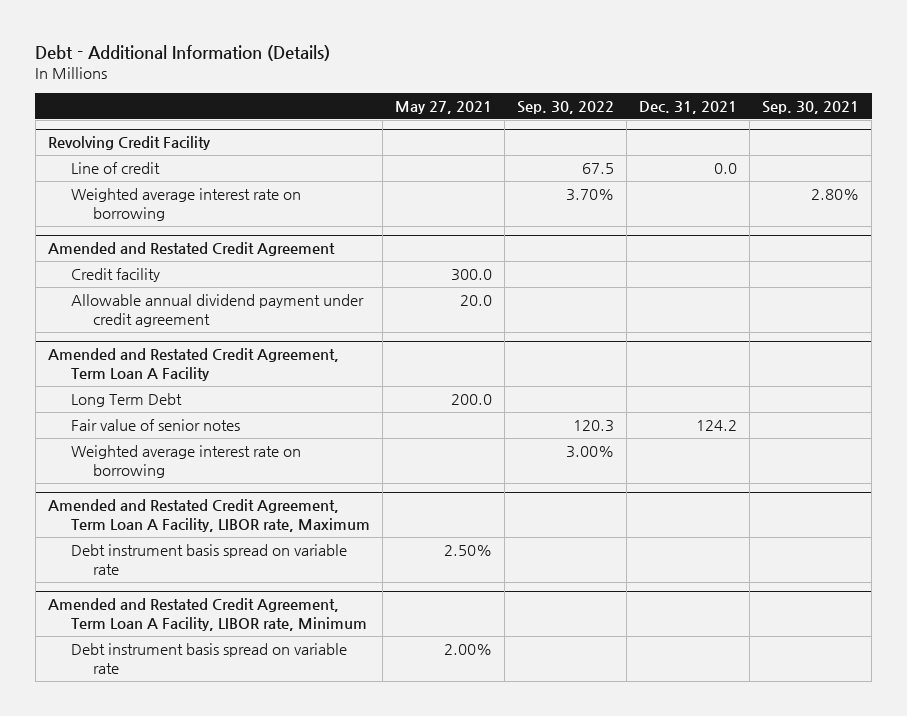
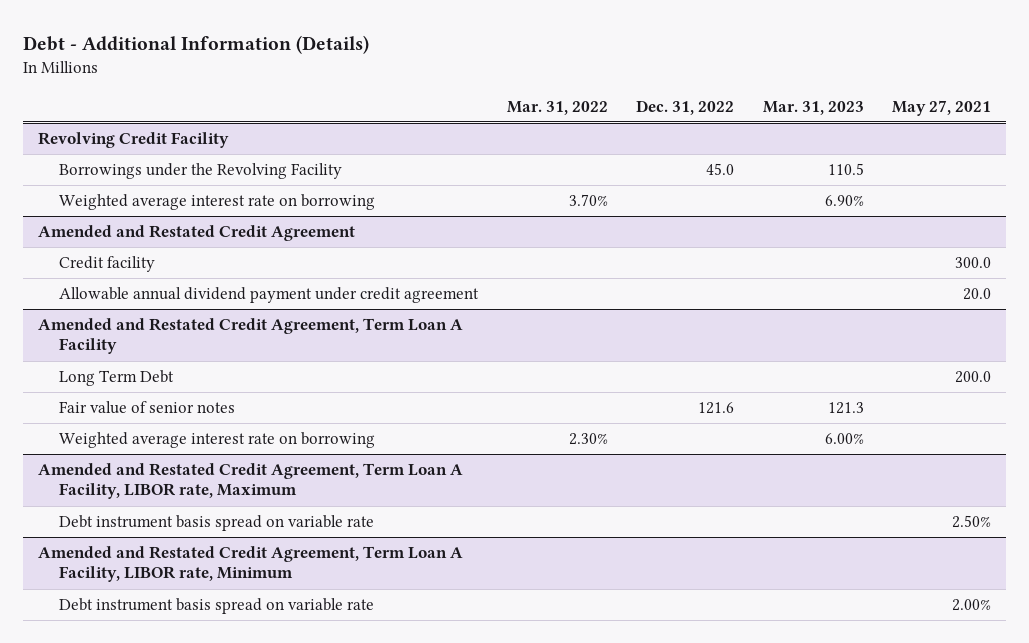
[516,100,614,114] Sep. 30, 2022 -> none
[638,100,737,114] Dec. 31, 2021 -> none
[761,100,859,114] Sep. 30, 2021 -> none
none -> [506,100,608,115] Mar. 31, 2022
none -> [636,99,735,115] Dec. 31, 2022
none -> [762,100,864,115] Mar. 31, 2023
[70,162,160,175] Line of credit -> [58,163,342,180] Borrowings under the Revolving Facility

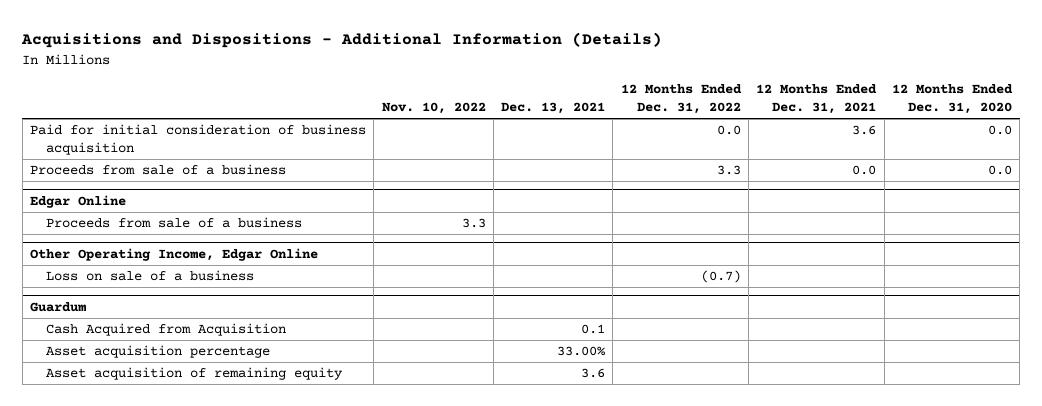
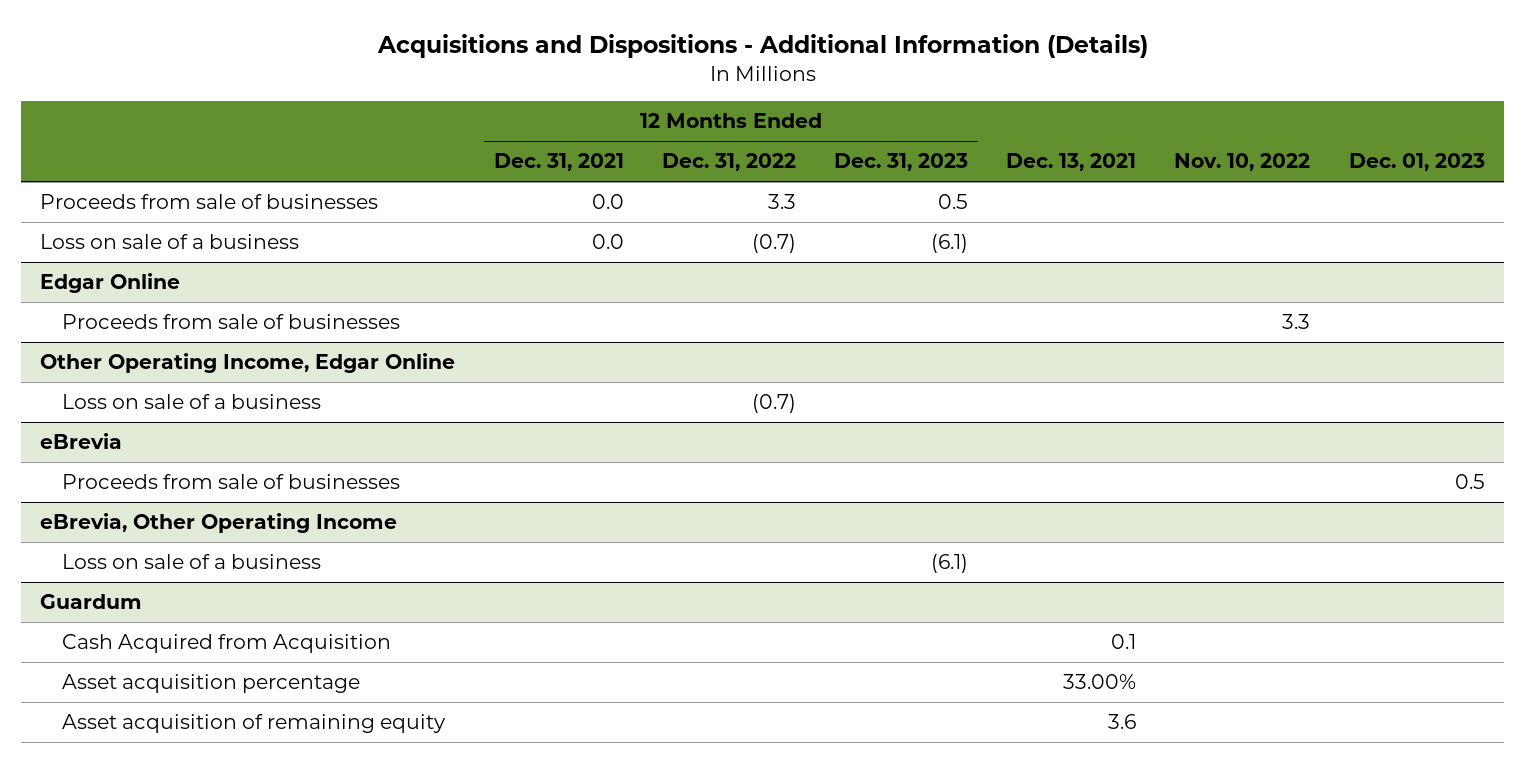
[891,84,1013,115] 12 Months Ended Dec. 31, 2020 -> none
none -> [834,153,969,172] Dec. 31, 2023
none -> [1348,153,1485,172] Dec. 01, 2023
[30,124,367,156] Paid for initial consideration of business acquisition -> none
[30,164,287,176] Proceeds from sale of a business -> [40,194,379,210] Proceeds from sale of businesses
none -> [40,234,300,250] Loss on sale of a business
[45,217,302,229] Proceeds from sale of a business -> [62,314,401,330] Proceeds from sale of businesses
none -> [40,433,123,450] eBrevia
none -> [62,474,401,490] Proceeds from sale of businesses
none -> [40,513,398,534] eBrevia, Other Operating Income
none -> [62,554,322,570] Loss on sale of a business

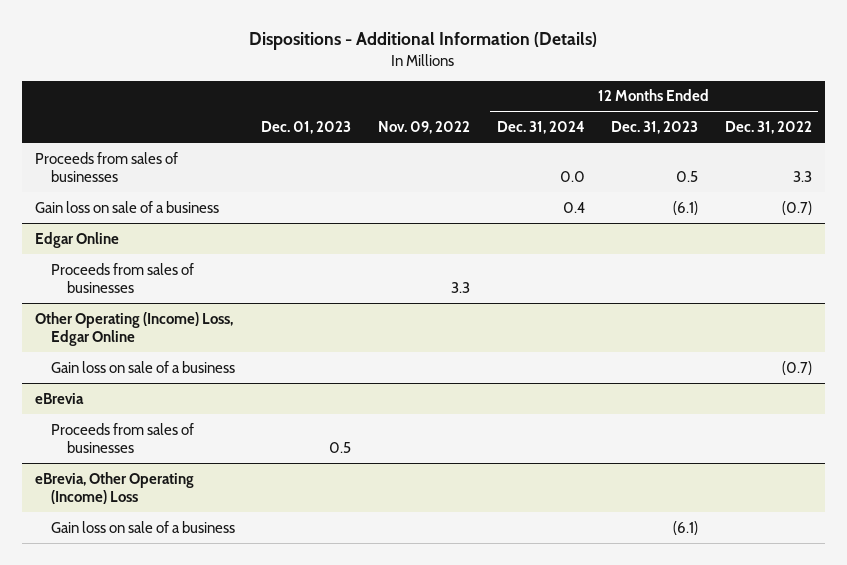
[376,33,1148,58] Acquisitions and Dispositions - Additional Information (Details) -> [249,32,598,51] Dispositions - Additional Information (Details)
[493,153,624,172] Dec. 31, 2021 -> none
[1006,153,1137,172] Dec. 13, 2021 -> none
[1174,153,1311,172] Nov. 10, 2022 -> none
none -> [378,121,471,135] Nov. 09, 2022
none -> [496,121,585,135] Dec. 31, 2024
[40,194,379,210] Proceeds from sale of businesses -> [34,151,178,183] Proceeds from sales of businesses
[40,234,300,250] Loss on sale of a business -> [34,200,219,213] Gain loss on sale of a business
[62,314,401,330] Proceeds from sale of businesses -> [50,262,194,294] Proceeds from sales of businesses
[40,353,456,374] Other Operating Income, Edgar Online -> [34,311,233,347] Other Operating (Income) Loss, Edgar Online
[62,394,322,410] Loss on sale of a business -> [50,360,235,373] Gain loss on sale of a business
[40,594,143,610] Guardum -> none
[62,634,392,654] Cash Acquired from Acquisition -> none
[62,674,361,694] Asset acquisition percentage -> none
[62,714,447,734] Asset acquisition of remaining equity -> none
[62,474,401,490] Proceeds from sale of businesses -> [50,422,194,454] Proceeds from sales of businesses
[40,513,398,534] eBrevia, Other Operating Income -> [34,471,194,505] eBrevia, Other Operating (Income) Loss
[62,554,322,570] Loss on sale of a business -> [50,520,235,533] Gain loss on sale of a business

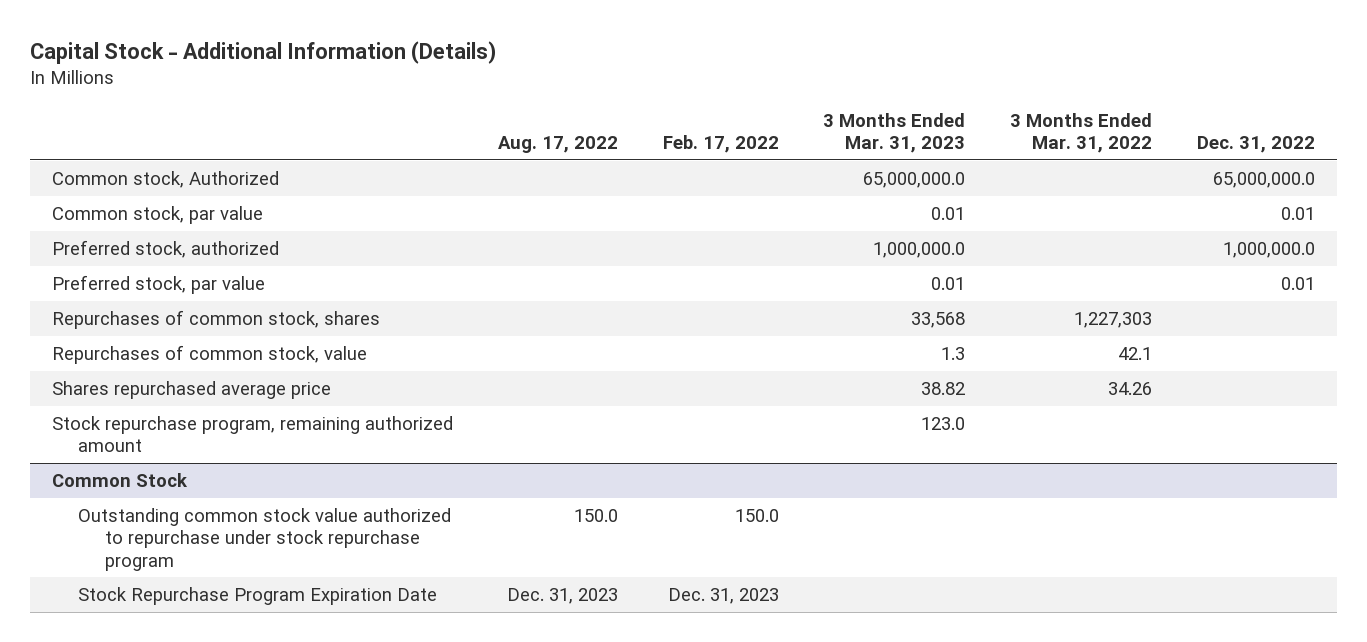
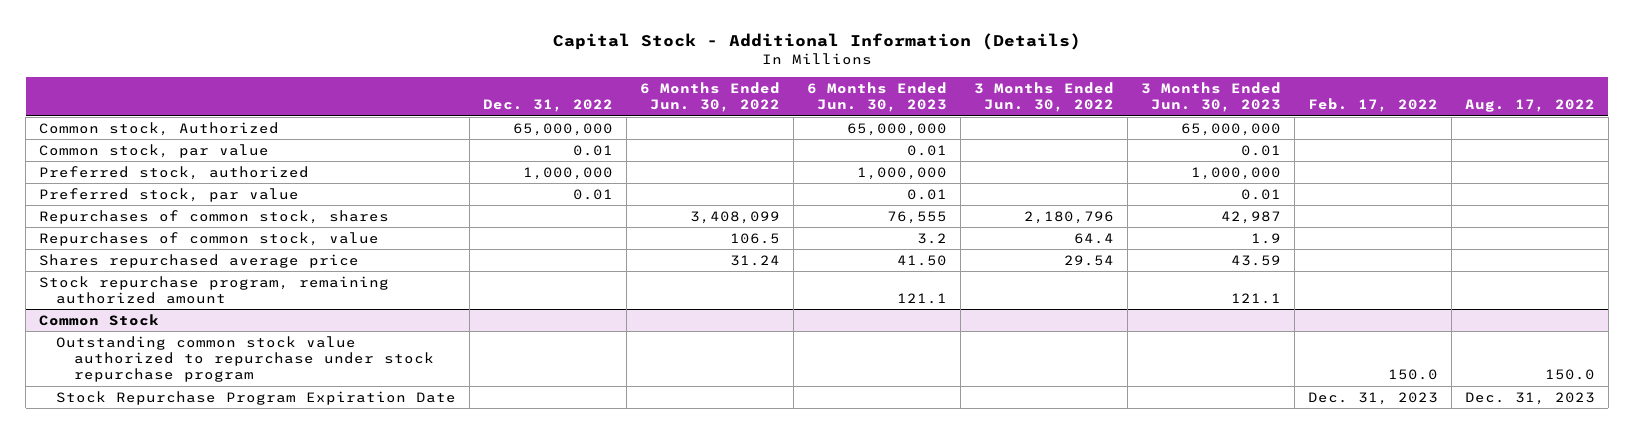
[823,112,966,153] 3 Months Ended Mar. 31, 2023 -> none
[1010,112,1153,153] 3 Months Ended Mar. 31, 2022 -> none
none -> [640,81,781,113] 6 Months Ended Jun. 30, 2022
none -> [807,81,948,113] 6 Months Ended Jun. 30, 2023
none -> [973,81,1114,113] 3 Months Ended Jun. 30, 2022
none -> [1140,81,1281,113] 3 Months Ended Jun. 30, 2023
[1212,172,1315,189] 65,000,000.0 -> [513,122,614,136] 65,000,000
[1222,242,1315,259] 1,000,000.0 -> [523,166,614,180] 1,000,000

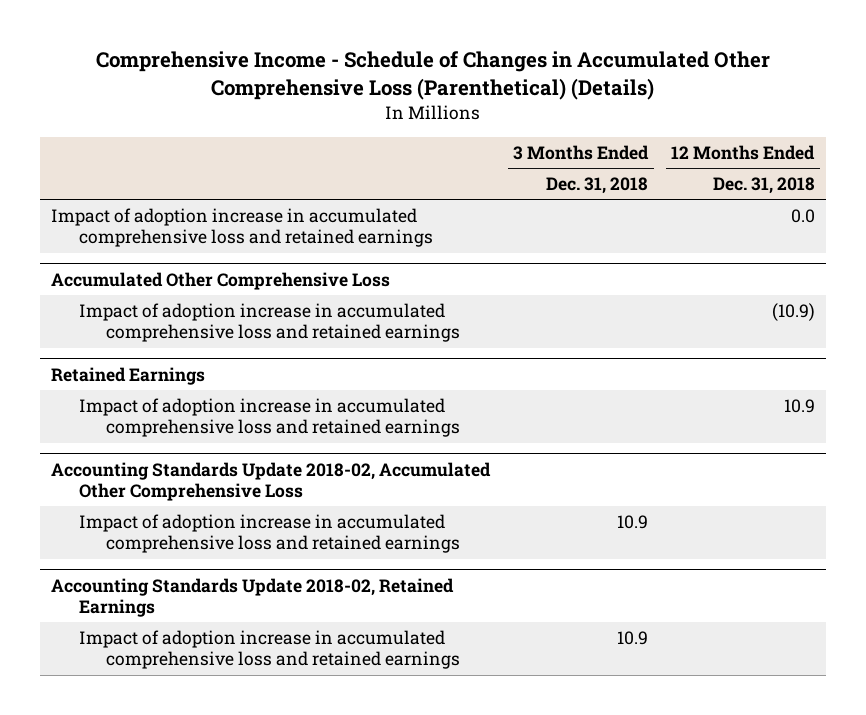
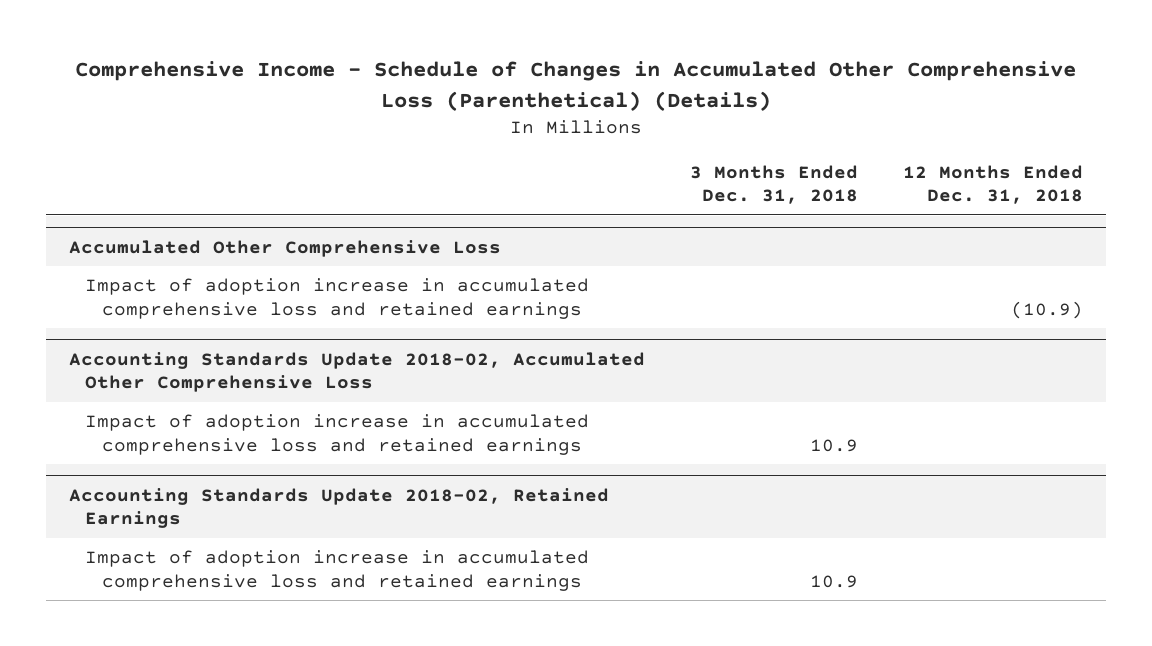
[51,208,433,248] Impact of adoption increase in accumulated comprehensive loss and retained earnings -> none
[51,366,206,385] Retained Earnings -> none
[78,398,460,438] Impact of adoption increase in accumulated comprehensive loss and retained earnings -> none

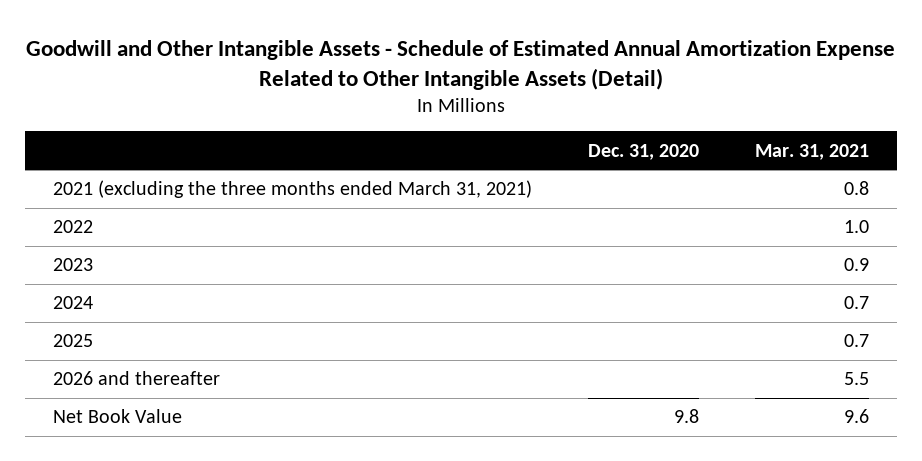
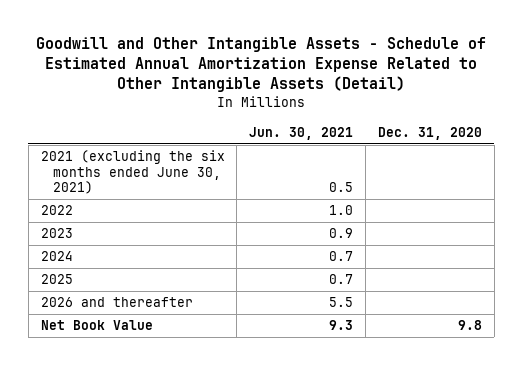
[754,143,869,160] Mar. 31, 2021 -> none
none -> [249,126,354,140] Jun. 30, 2021
[53,180,533,199] 2021 (excluding the three months ended March 31, 2021) -> [40,150,225,194] 2021 (excluding the six months ended June 30, 2021)

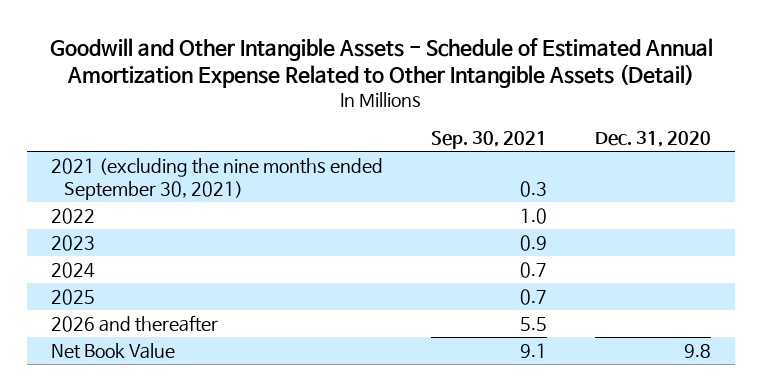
[249,126,354,140] Jun. 30, 2021 -> none
none -> [431,131,548,150] Sep. 30, 2021
[40,150,225,194] 2021 (excluding the six months ended June 30, 2021) -> [51,158,384,200] 2021 (excluding the nine months ended September 30, 2021)

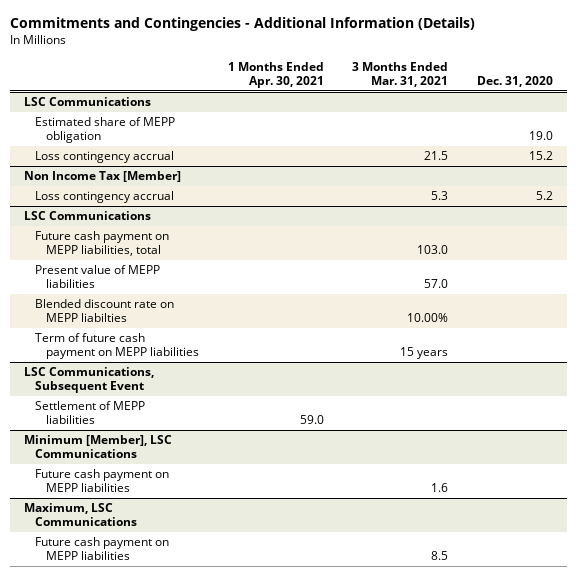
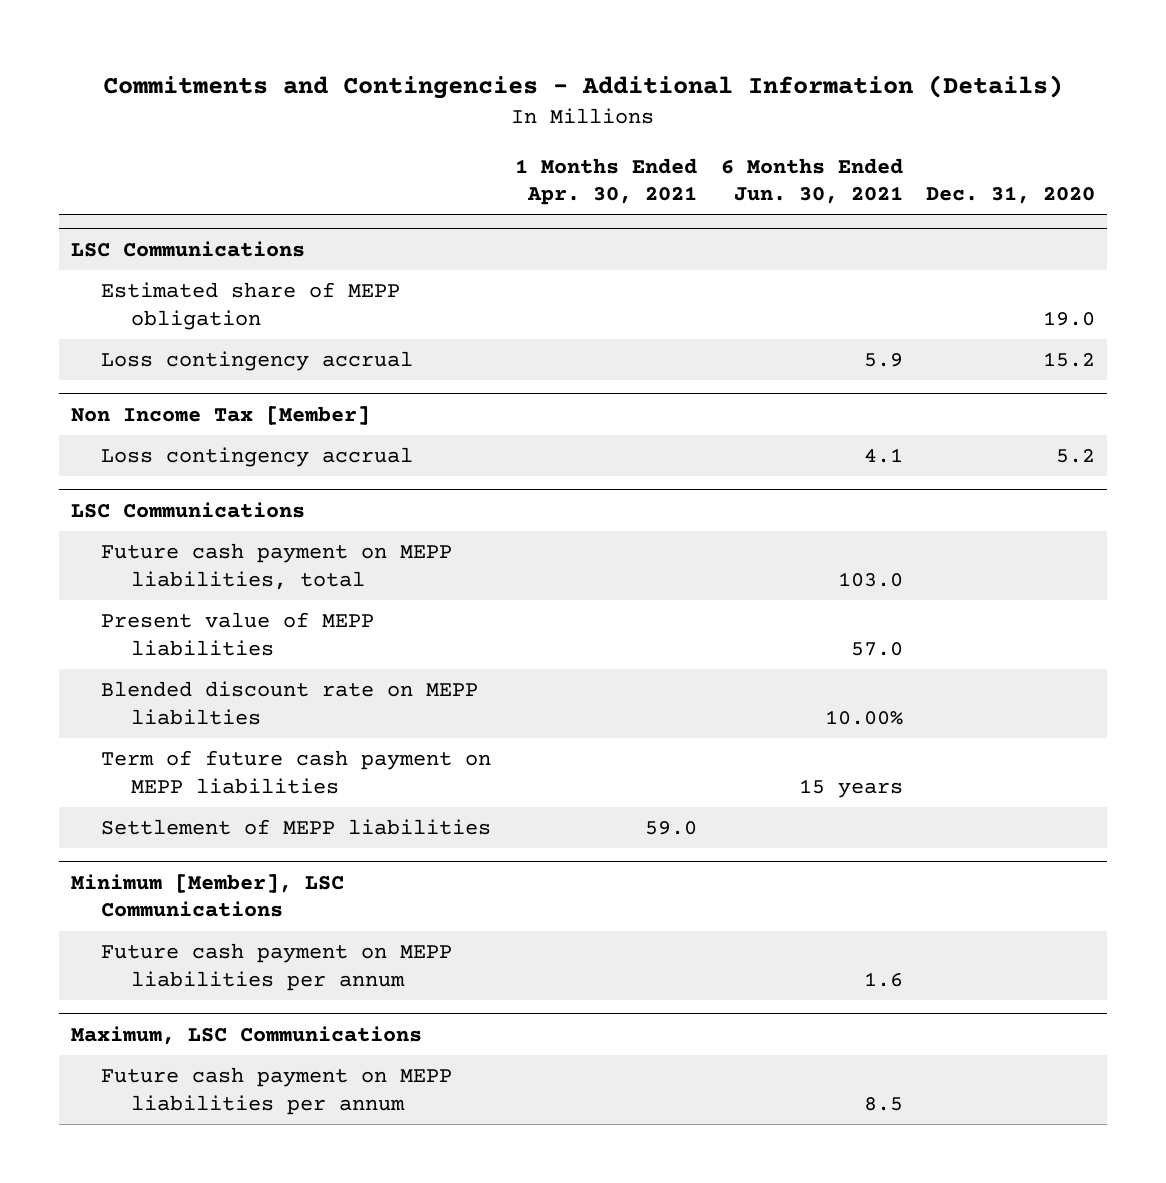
[352,61,449,87] 3 Months Ended Mar. 31, 2021 -> none
none -> [720,157,903,205] 6 Months Ended Jun. 30, 2021
[24,367,155,394] LSC Communications, Subsequent Event -> none
[35,401,146,425] Settlement of MEPP liabilities -> none
none -> [100,819,491,836] Settlement of MEPP liabilities
[35,469,170,493] Future cash payment on MEPP liabilities -> [100,943,452,991] Future cash payment on MEPP liabilities per annum
[35,537,170,561] Future cash payment on MEPP liabilities -> [100,1067,452,1115] Future cash payment on MEPP liabilities per annum

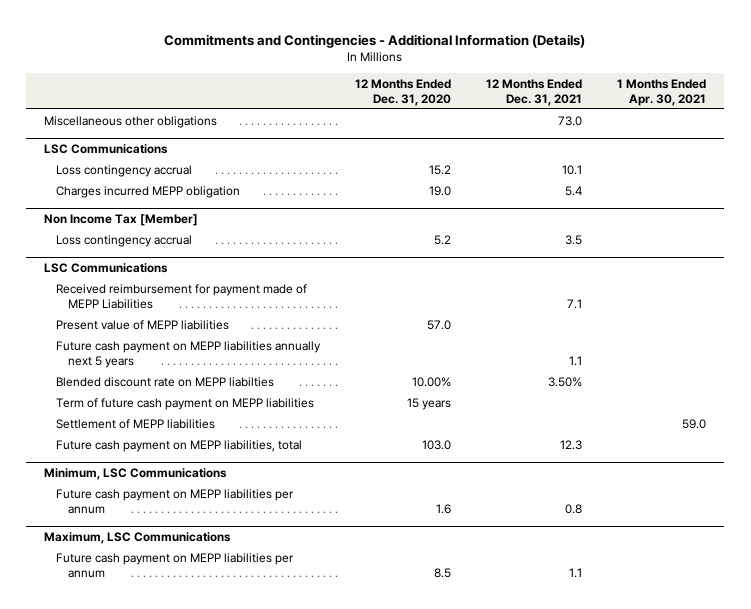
[720,157,903,205] 6 Months Ended Jun. 30, 2021 -> none
[926,186,1096,205] Dec. 31, 2020 -> none
none -> [355,78,452,106] 12 Months Ended Dec. 31, 2020
none -> [486,78,583,106] 12 Months Ended Dec. 31, 2021
none -> [44,115,218,128] Miscellaneous other obligations
[100,282,400,330] Estimated share of MEPP obligation -> none
none -> [56,185,241,198] Charges incurred MEPP obligation
none -> [56,283,308,309] Received reimbursement for payment made of MEPP Liabilities
none -> [56,340,322,368] Future cash payment on MEPP liabilities annually next 5 years
[100,543,452,590] Future cash payment on MEPP liabilities, total -> [56,439,303,452] Future cash payment on MEPP liabilities, total
[71,873,345,918] Minimum [Member], LSC Communications -> [44,468,228,481] Minimum, LSC Communications

